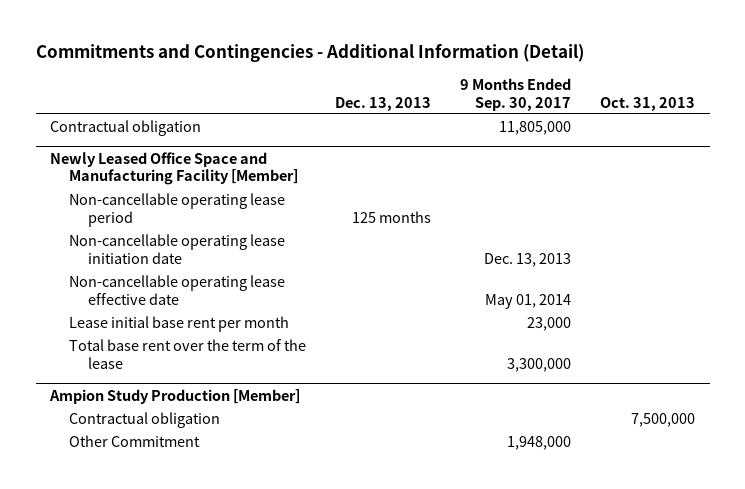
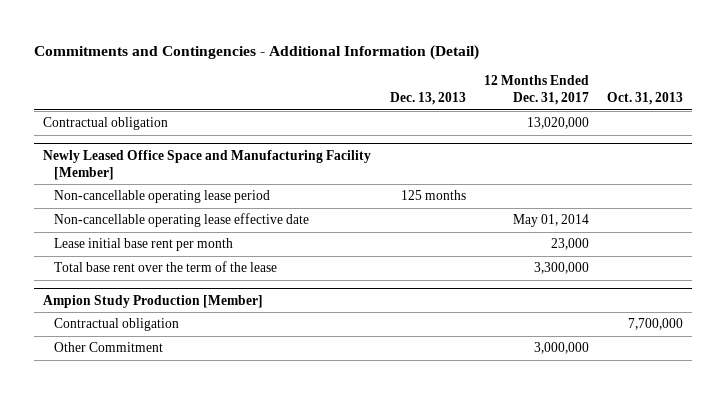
[460,78,572,111] 9 Months Ended Sep. 30, 2017 -> none
none -> [483,75,589,106] 12 Months Ended Dec. 31, 2017
[68,233,285,264] Non-cancellable operating lease initiation date -> none
[631,412,696,427] 7,500,000 -> [628,318,684,331] 7,700,000

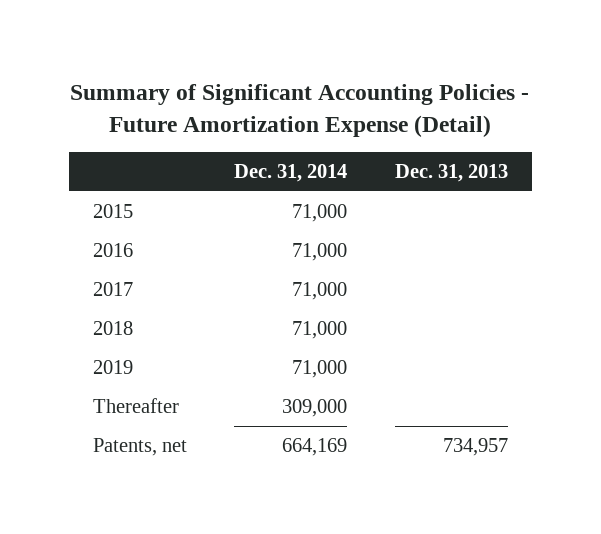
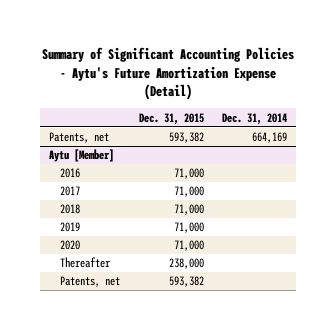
[70,84,530,137] Summary of Significant Accounting Policies - Future Amortization Expense (Detail) -> [42,46,295,101] Summary of Significant Accounting Policies - Aytu's Future Amortization Expense (Detail)
[395,164,509,183] Dec. 31, 2013 -> none
none -> [138,112,204,125] Dec. 31, 2015
[92,203,133,218] 2015 -> none
[92,242,133,257] 2016 -> none
[92,281,133,296] 2017 -> none
[92,320,133,335] 2018 -> none
[92,359,133,374] 2019 -> none
[92,397,179,413] Thereafter -> none
none -> [49,149,115,163] Aytu [Member]
none -> [60,168,81,179] 2016
none -> [60,186,81,197] 2017
none -> [60,204,81,215] 2018
none -> [60,222,81,233] 2019
none -> [60,240,81,251] 2020
none -> [60,257,112,269] Thereafter
none -> [60,276,121,288] Patents, net

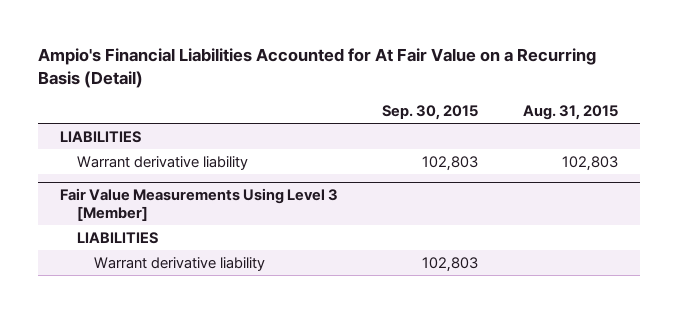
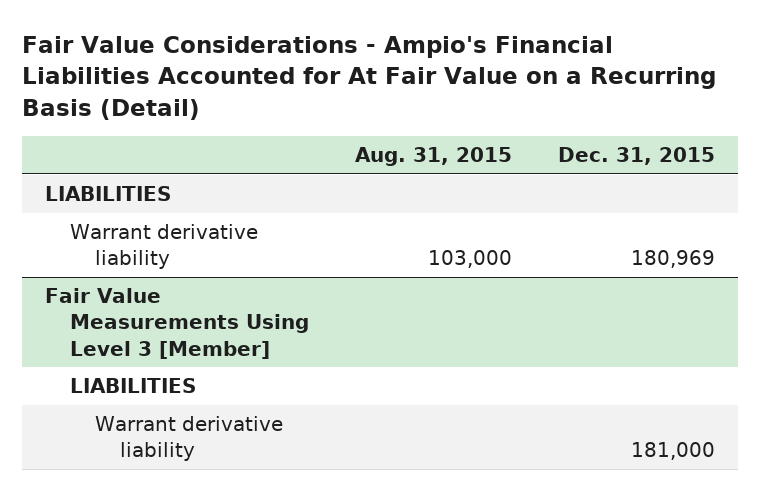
[37,47,596,88] Ampio's Financial Liabilities Accounted for At Fair Value on a Recurring Basis (Detail) -> [21,36,716,120] Fair Value Considerations - Ampio's Financial Liabilities Accounted for At Fair Value on a Recurring Basis (Detail)
[382,105,479,121] Sep. 30, 2015 -> none
none -> [557,147,715,166] Dec. 31, 2015
[561,155,618,171] 102,803 -> [427,250,512,269] 103,000

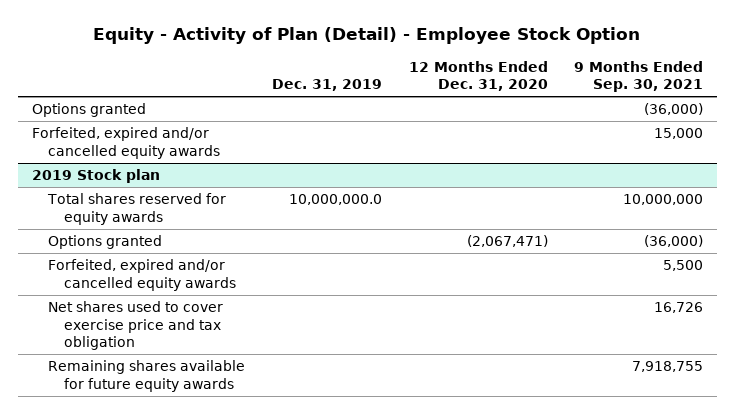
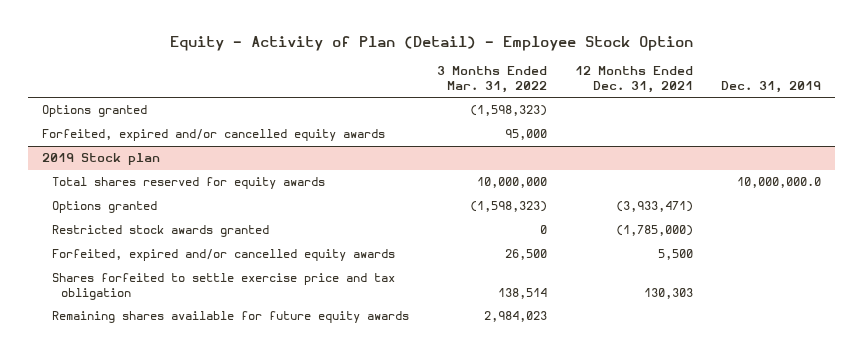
[408,60,548,92] 12 Months Ended Dec. 31, 2020 -> none
[574,60,704,93] 9 Months Ended Sep. 30, 2021 -> none
none -> [436,66,547,93] 3 Months Ended Mar. 31, 2022
none -> [575,66,694,93] 12 Months Ended Dec. 31, 2021
none -> [51,225,269,238] Restricted stock awards granted
[47,301,223,351] Net shares used to cover exercise price and tax obligation -> [51,273,395,301] Shares forfeited to settle exercise price and tax obligation

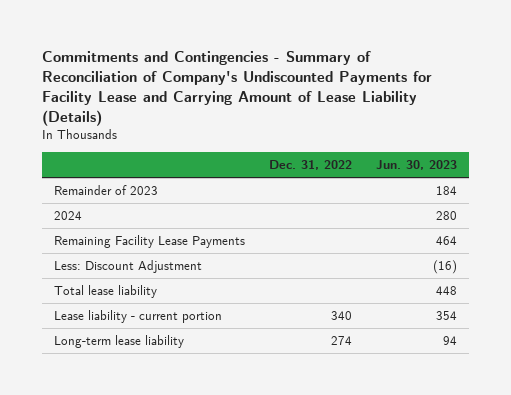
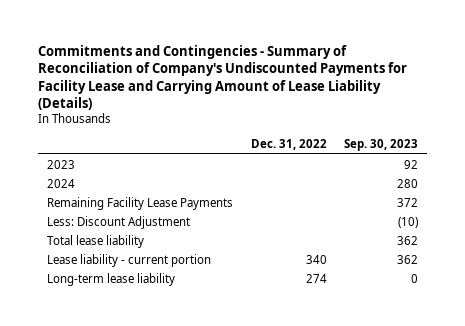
[375,160,457,171] Jun. 30, 2023 -> none
none -> [344,139,419,152] Sep. 30, 2023
[54,185,159,196] Remainder of 2023 -> [47,159,76,169] 2023

